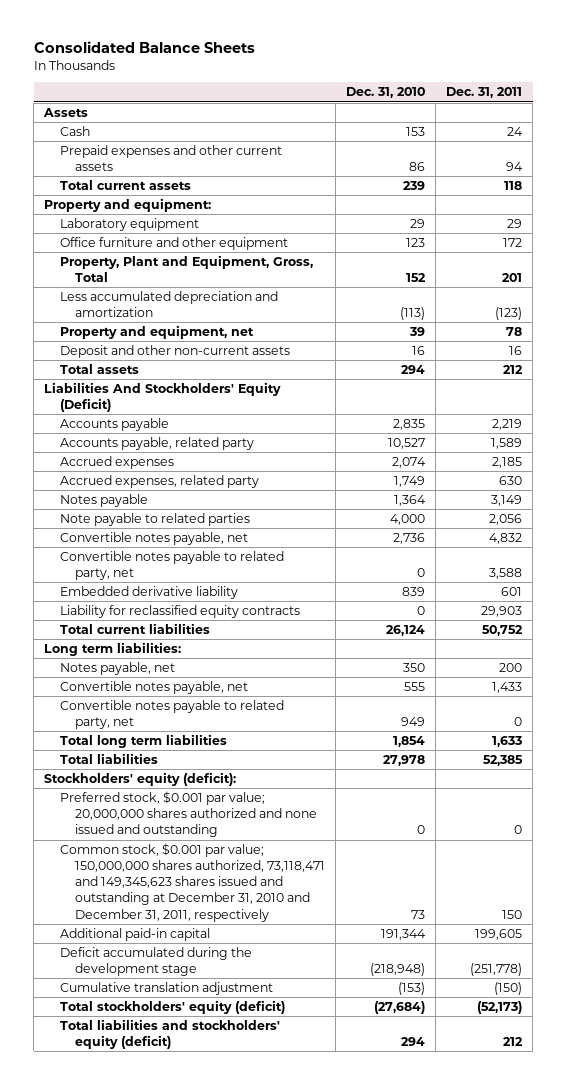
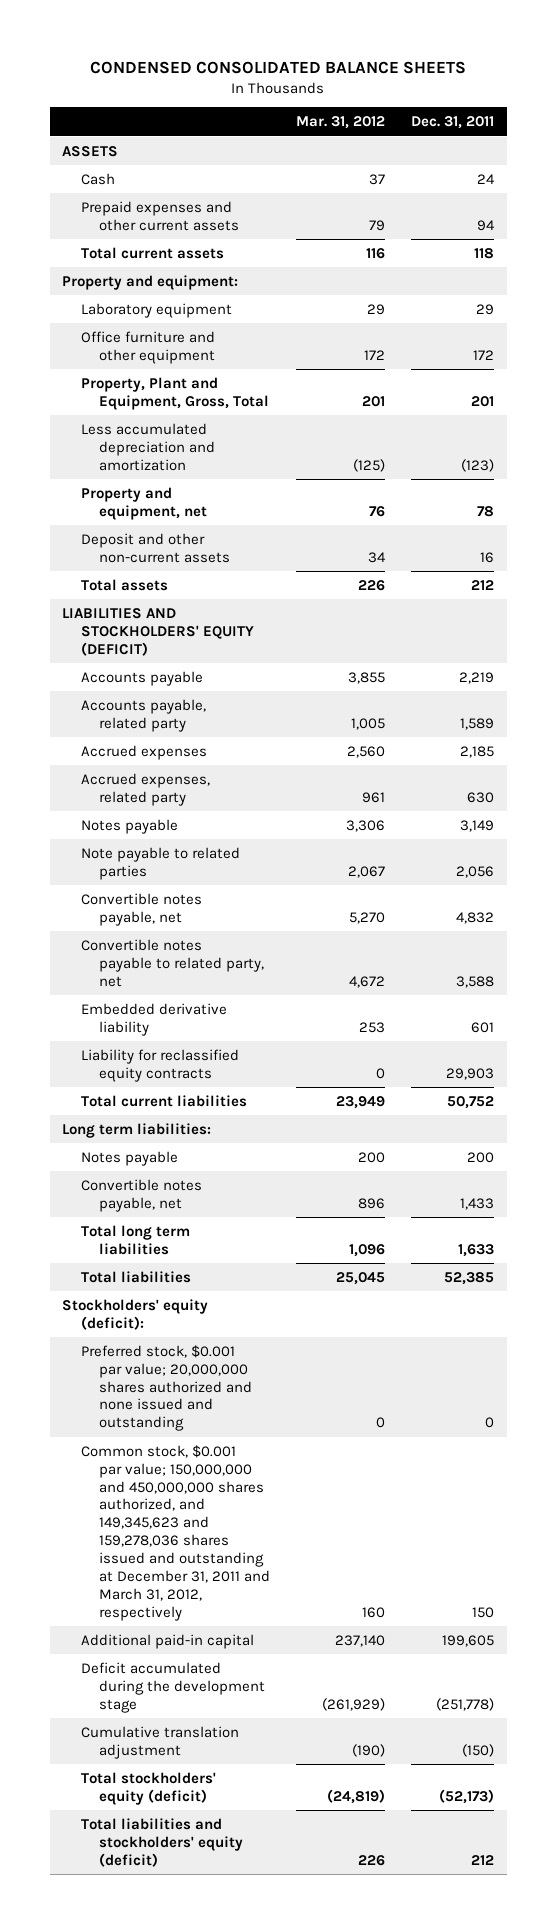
[33,41,255,54] Consolidated Balance Sheets -> [90,60,467,74] CONDENSED CONSOLIDATED BALANCE SHEETS
[346,87,426,99] Dec. 31, 2010 -> none
none -> [296,116,386,130] Mar. 31, 2012
[43,108,89,118] Assets -> [62,145,119,157] ASSETS
[44,382,282,413] Liabilities And Stockholders' Equity (Deficit) -> [62,607,254,656] LIABILITIES AND STOCKHOLDERS' EQUITY (DEFICIT)
[59,662,175,676] Notes payable, net -> [80,1150,178,1166] Notes payable
[59,700,284,730] Convertible notes payable to related party, net -> none
[59,843,326,922] Common stock, $0.001 par value; 150,000,000 shares authorized, 73,118,471 and 149,345,623 shares issued and outstanding at December 31, 2010 and December 31, 2011, respectively -> [80,1444,271,1621] Common stock, $0.001 par value; 150,000,000 and 450,000,000 shares authorized, and 149,345,623 and 159,278,036 shares issued and outstanding at December 31, 2011 and March 31, 2012, respectively

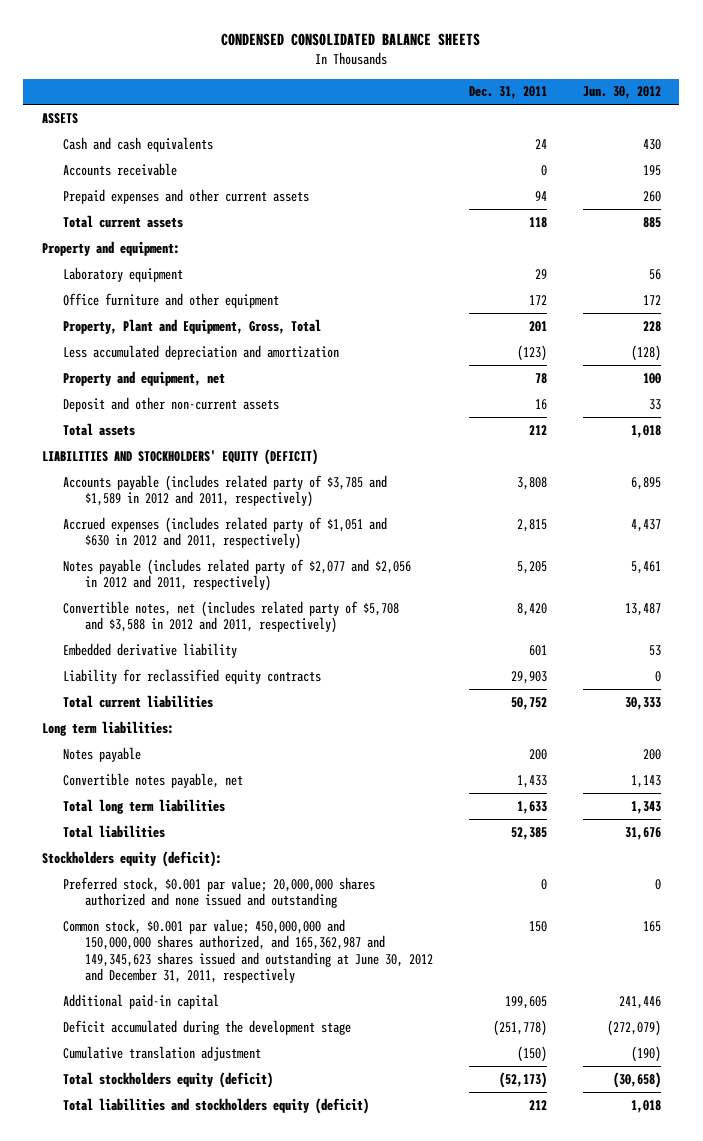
[296,116,386,130] Mar. 31, 2012 -> none
none -> [583,86,662,100] Jun. 30, 2012
[80,172,115,185] Cash -> [63,136,214,152] Cash and cash equivalents
none -> [63,162,178,176] Accounts receivable
[80,670,203,686] Accounts payable -> none
[80,698,206,732] Accounts payable, related party -> none
[80,744,207,760] Accrued expenses -> none
[80,772,210,806] Accrued expenses, related party -> none
[80,818,178,834] Notes payable -> none
[80,846,240,880] Note payable to related parties -> none
[80,892,202,926] Convertible notes payable, net -> none
[80,938,265,987] Convertible notes payable to related party, net -> none
none -> [63,474,388,508] Accounts payable (includes related party of $3,785 and $1,589 in 2012 and 2011, respectively)
none -> [63,516,388,550] Accrued expenses (includes related party of $1,051 and $630 in 2012 and 2011, respectively)
none -> [63,558,412,592] Notes payable (includes related party of $2,077 and $2,056 in 2012 and 2011, respectively)
none -> [63,600,400,634] Convertible notes, net (includes related party of $5,708 and $3,588 in 2012 and 2011, respectively)
[62,1298,209,1330] Stockholders' equity (deficit): -> [41,850,222,867] Stockholders equity (deficit):
[80,1444,271,1621] Common stock, $0.001 par value; 150,000,000 and 450,000,000 shares authorized, and 149,345,623 and 159,278,036 shares issued and outstanding at December 31, 2011 and March 31, 2012, respectively -> [63,918,434,984] Common stock, $0.001 par value; 450,000,000 and 150,000,000 shares authorized, and 165,362,987 and 149,345,623 shares issued and outstanding at June 30, 2012 and December 31, 2011, respectively
[80,1771,216,1805] Total stockholders' equity (deficit) -> [63,1071,274,1088] Total stockholders equity (deficit)
[80,1817,244,1867] Total liabilities and stockholders' equity (deficit) -> [63,1097,370,1114] Total liabilities and stockholders equity (deficit)

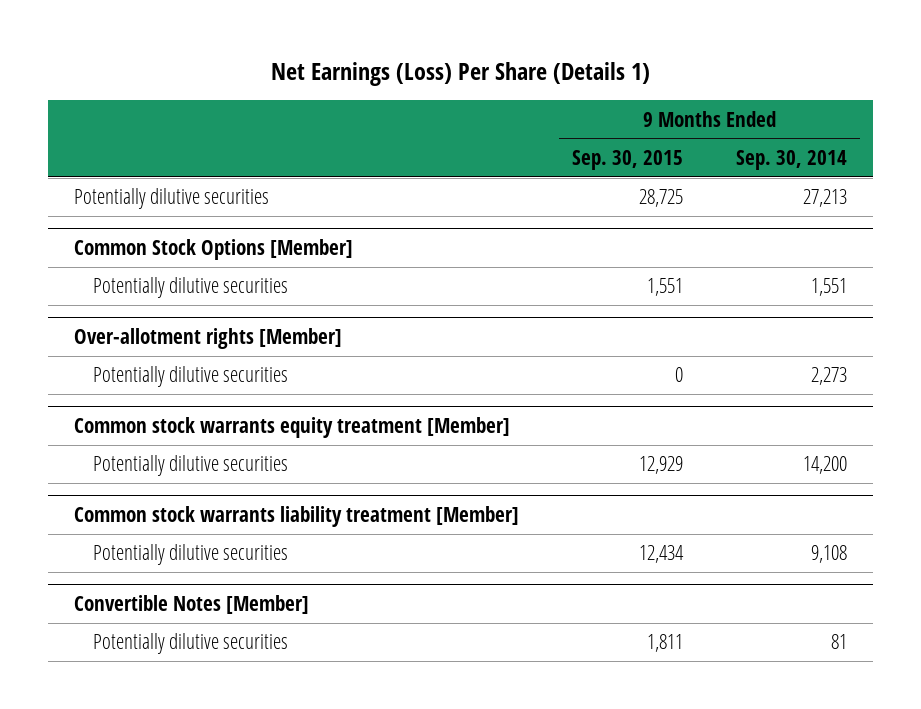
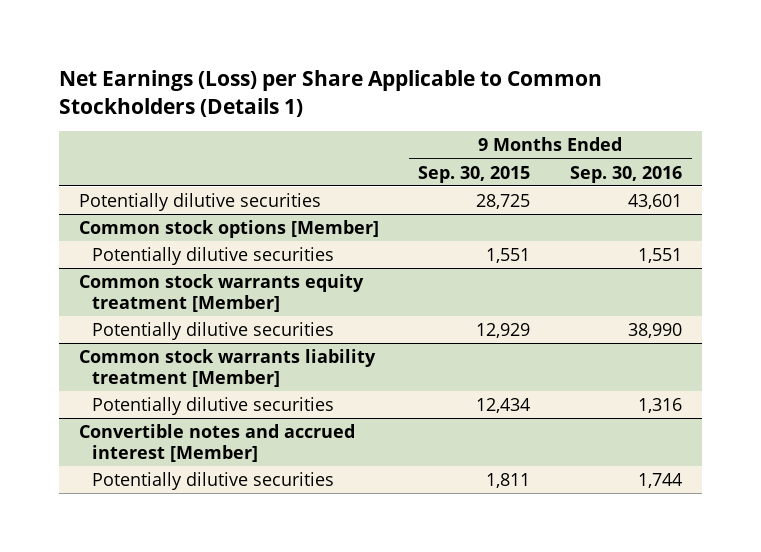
[270,61,650,86] Net Earnings (Loss) Per Share (Details 1) -> [58,70,602,117] Net Earnings (Loss) per Share Applicable to Common Stockholders (Details 1)
[735,150,847,171] Sep. 30, 2014 -> none
none -> [570,165,683,183] Sep. 30, 2016
[74,239,354,261] Common Stock Options [Member] -> [78,219,379,238] Common stock options [Member]
[74,328,343,350] Over-allotment rights [Member] -> none
[92,366,288,388] Potentially dilutive securities -> none
[74,595,310,615] Convertible Notes [Member] -> [78,423,355,462] Convertible notes and accrued interest [Member]

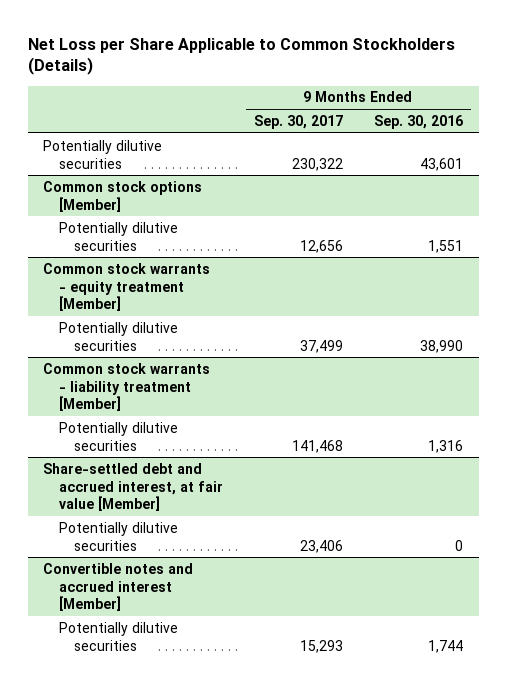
[58,70,602,117] Net Earnings (Loss) per Share Applicable to Common Stockholders (Details 1) -> [27,37,455,76] Net Loss per Share Applicable to Common Stockholders (Details)
[418,165,531,183] Sep. 30, 2015 -> none
none -> [253,114,343,129] Sep. 30, 2017
[78,273,364,312] Common stock warrants equity treatment [Member] -> [43,262,211,312] Common stock warrants - equity treatment [Member]
[78,348,376,387] Common stock warrants liability treatment [Member] -> [43,362,211,412] Common stock warrants - liability treatment [Member]
none -> [43,462,223,512] Share-settled debt and accrued interest, at fair value [Member]
none -> [58,521,178,551] Potentially dilutive securities

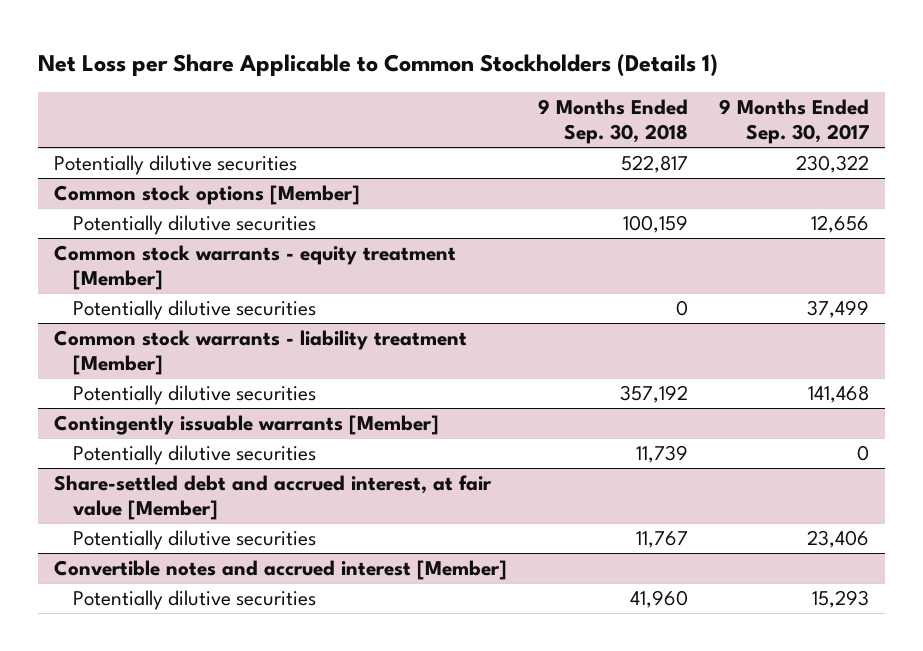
[27,37,455,76] Net Loss per Share Applicable to Common Stockholders (Details) -> [38,53,719,76] Net Loss per Share Applicable to Common Stockholders (Details 1)
[374,114,464,129] Sep. 30, 2016 -> none
none -> [537,99,688,144] 9 Months Ended Sep. 30, 2018
none -> [53,415,439,436] Contingently issuable warrants [Member]
none -> [73,445,317,466] Potentially dilutive securities

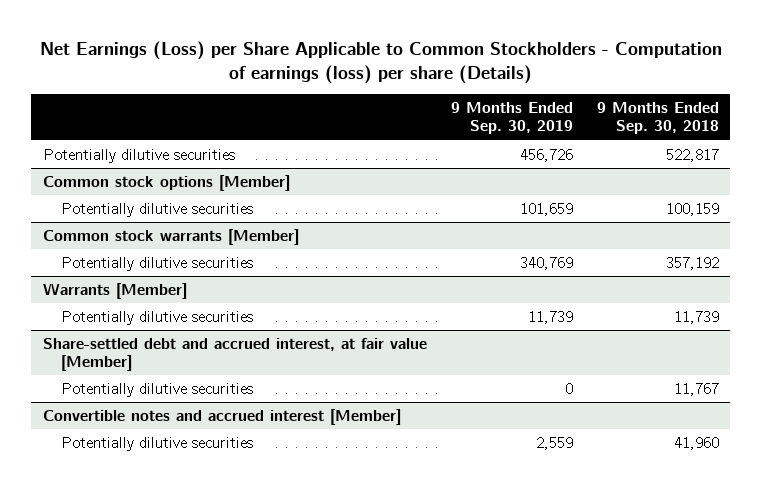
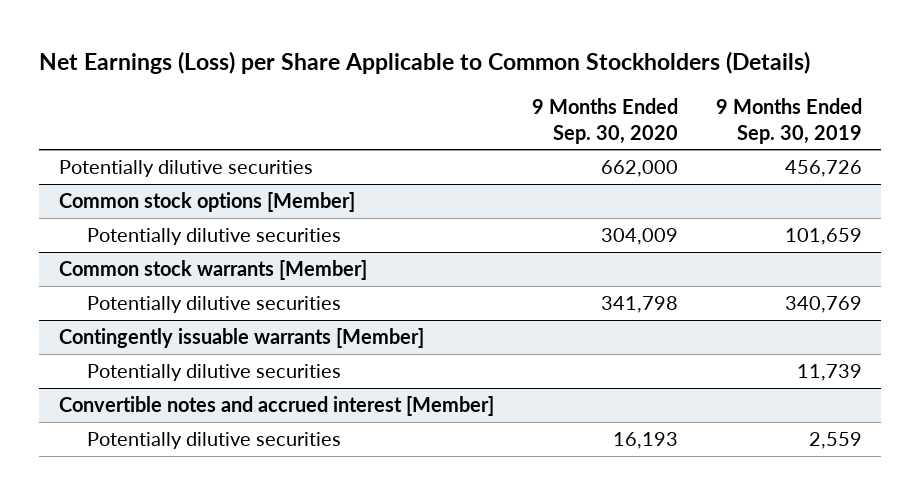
[39,41,722,84] Net Earnings (Loss) per Share Applicable to Common Stockholders - Computation of earnings (loss) per share (Details) -> [39,51,811,75] Net Earnings (Loss) per Share Applicable to Common Stockholders (Details)
[596,102,719,135] 9 Months Ended Sep. 30, 2018 -> none
none -> [531,98,678,144] 9 Months Ended Sep. 30, 2020
[43,282,188,299] Warrants [Member] -> [58,328,424,349] Contingently issuable warrants [Member]
[43,337,428,372] Share-settled debt and accrued interest, at fair value [Member] -> none
[61,382,254,397] Potentially dilutive securities -> none

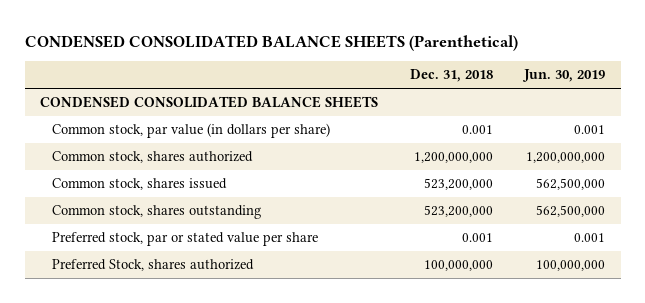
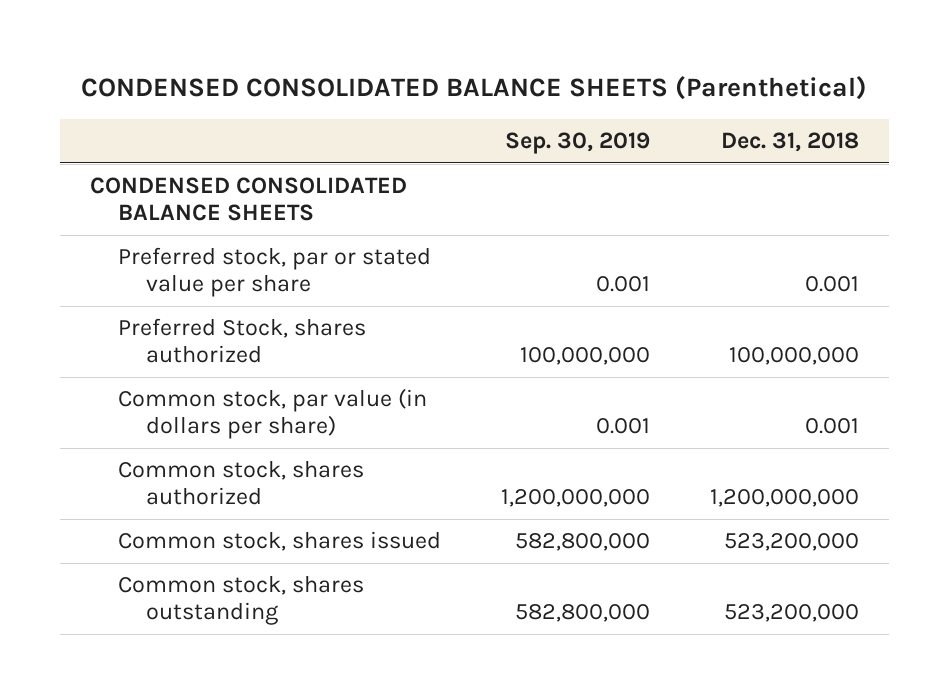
[522,69,606,83] Jun. 30, 2019 -> none
none -> [504,132,650,155] Sep. 30, 2019
[51,232,318,247] Preferred stock, par or stated value per share -> [117,247,431,298] Preferred stock, par or stated value per share
[51,259,254,272] Preferred Stock, shares authorized -> [117,318,366,364] Preferred Stock, shares authorized

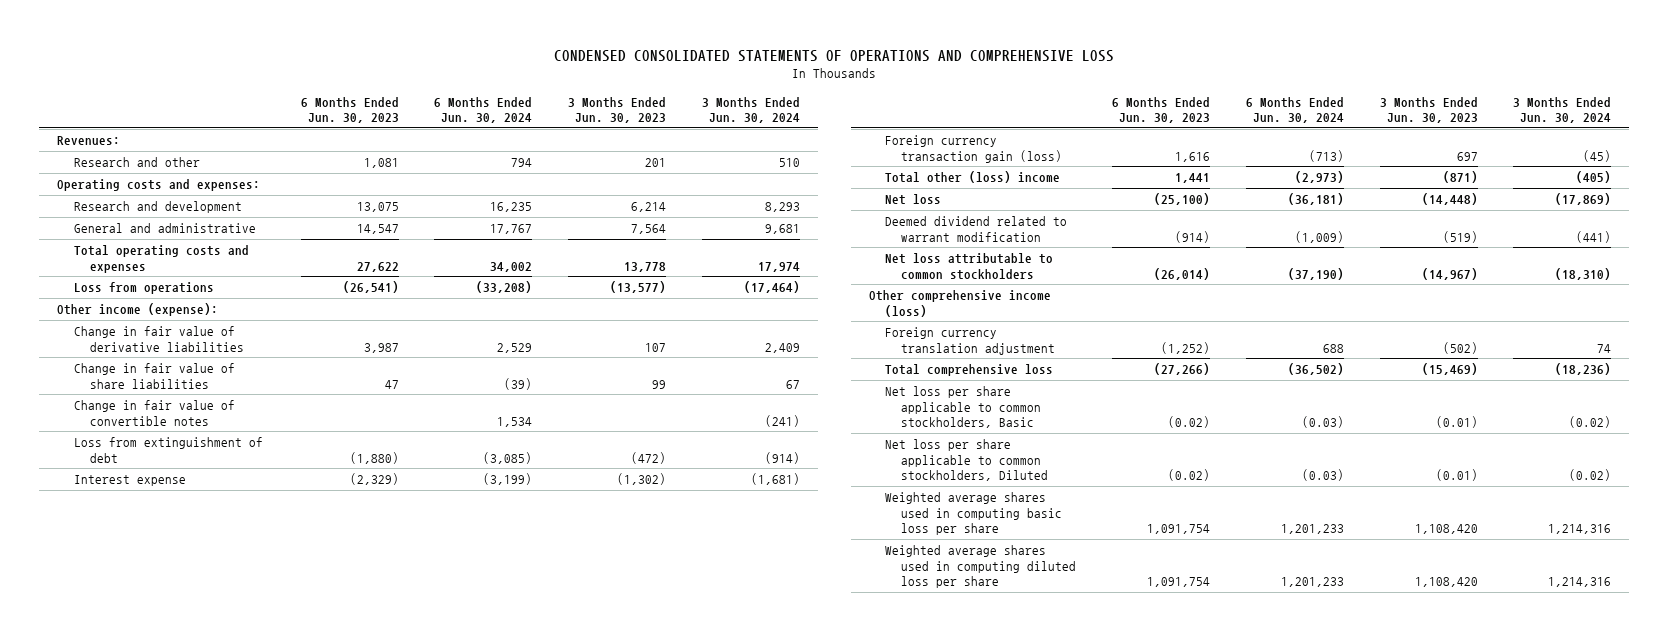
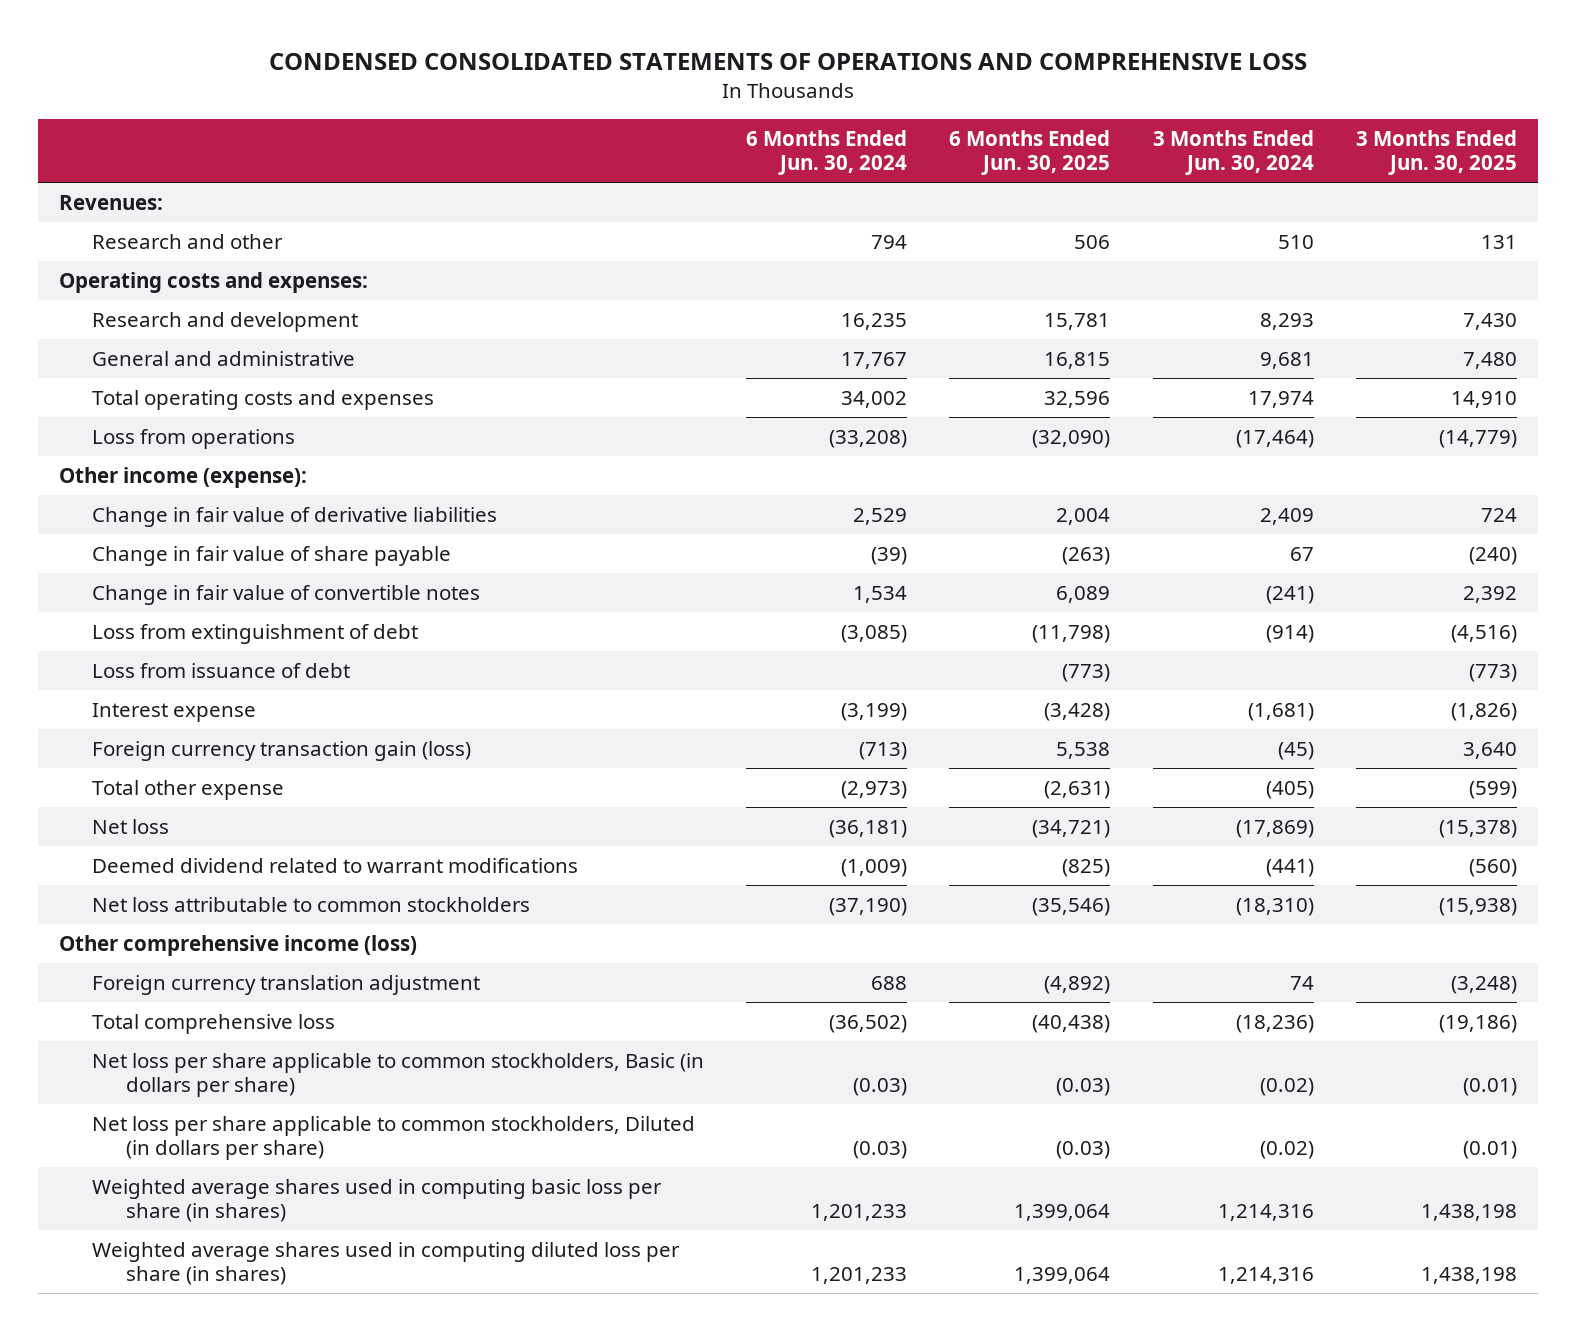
[300,96,399,124] 6 Months Ended Jun. 30, 2023 -> none
[568,96,667,124] 3 Months Ended Jun. 30, 2023 -> none
none -> [949,129,1111,176] 6 Months Ended Jun. 30, 2025
none -> [1355,129,1517,176] 3 Months Ended Jun. 30, 2025
[73,363,235,389] Change in fair value of share liabilities -> [92,545,452,566] Change in fair value of share payable
none -> [92,662,351,678] Loss from issuance of debt
[884,171,1060,184] Total other (loss) income -> [92,779,285,800] Total other expense
[884,216,1067,242] Deemed dividend related to warrant modification -> [92,857,579,873] Deemed dividend related to warrant modifications
[884,386,1042,429] Net loss per share applicable to common stockholders, Basic -> [92,1052,705,1098] Net loss per share applicable to common stockholders, Basic (in dollars per share)
[884,439,1049,482] Net loss per share applicable to common stockholders, Diluted -> [92,1115,696,1161] Net loss per share applicable to common stockholders, Diluted (in dollars per share)
[884,492,1063,536] Weighted average shares used in computing basic loss per share -> [92,1178,663,1223] Weighted average shares used in computing basic loss per share (in shares)
[884,545,1077,589] Weighted average shares used in computing diluted loss per share -> [92,1241,681,1286] Weighted average shares used in computing diluted loss per share (in shares)

